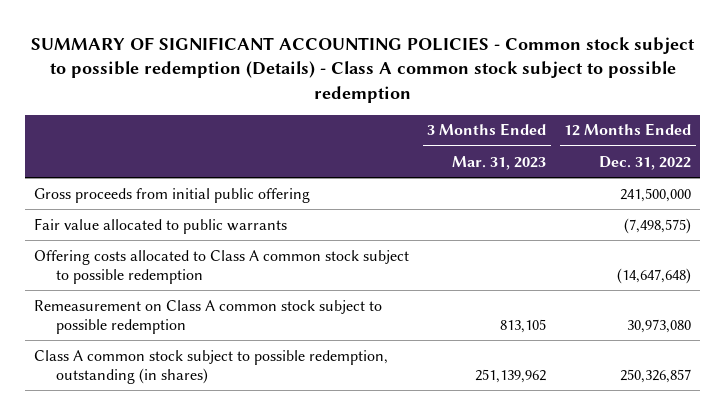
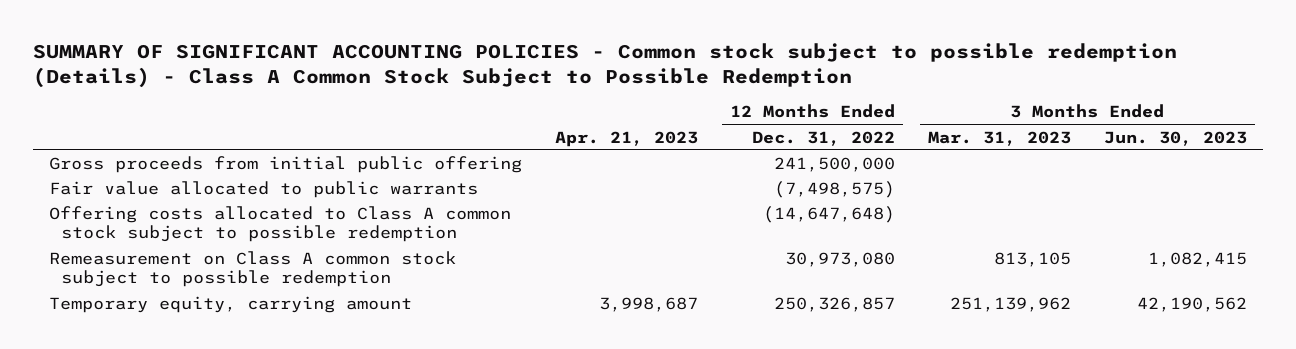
[30,36,695,103] SUMMARY OF SIGNIFICANT ACCOUNTING POLICIES - Common stock subject to possible redemption (Details) - Class A common stock subject to possible redemption -> [32,42,1177,88] SUMMARY OF SIGNIFICANT ACCOUNTING POLICIES - Common stock subject to possible redemption (Details) - Class A Common Stock Subject to Possible Redemption
none -> [554,130,698,147] Apr. 21, 2023
none -> [1103,130,1247,146] Jun. 30, 2023
[34,349,389,384] Class A common stock subject to possible redemption, outstanding (in shares) -> [48,296,412,314] Temporary equity, carrying amount

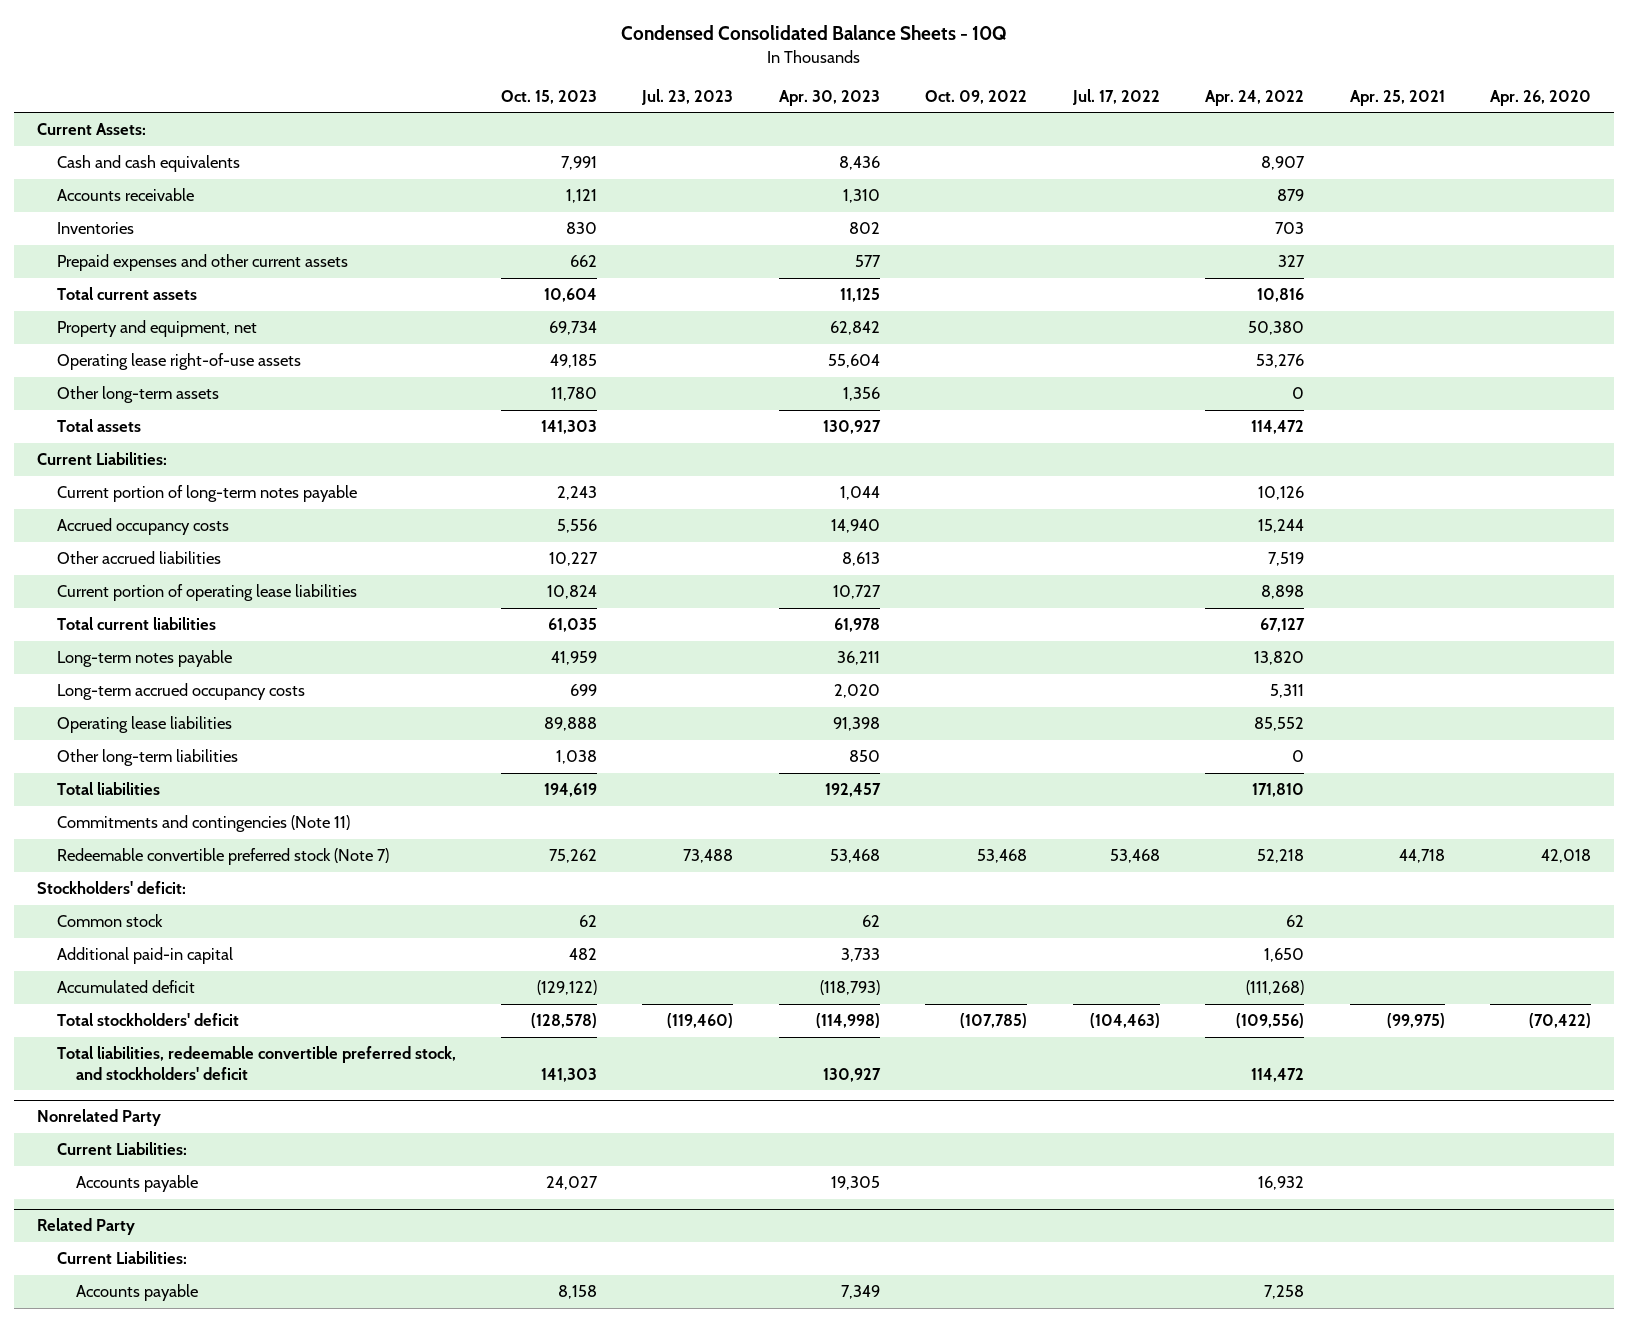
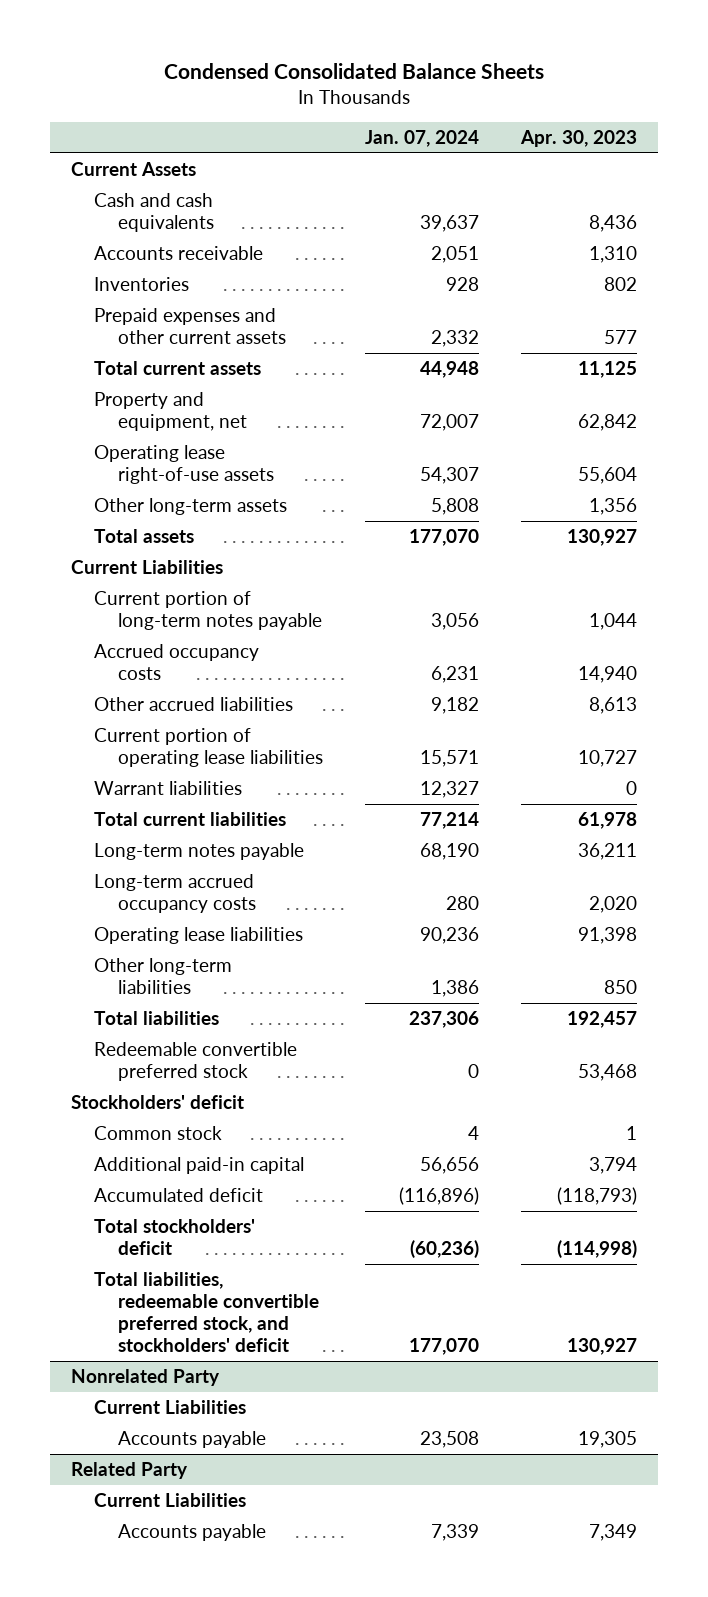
[621,25,1007,41] Condensed Consolidated Balance Sheets - 10Q -> [164,62,545,79] Condensed Consolidated Balance Sheets
[500,89,597,104] Oct. 15, 2023 -> none
[641,88,734,105] Jul. 23, 2023 -> none
[925,89,1028,104] Oct. 09, 2022 -> none
[1071,88,1160,105] Jul. 17, 2022 -> none
[1205,89,1305,106] Apr. 24, 2022 -> none
[1349,89,1445,106] Apr. 25, 2021 -> none
[1490,89,1592,106] Apr. 26, 2020 -> none
none -> [365,130,480,148] Jan. 07, 2024
[36,123,146,136] Current Assets: -> [71,161,197,176] Current Assets
[36,452,167,466] Current Liabilities: -> [71,559,224,574] Current Liabilities
none -> [94,780,243,795] Warrant liabilities
[56,815,350,833] Commitments and contingencies (Note 11) -> none
[56,848,389,866] Redeemable convertible preferred stock (Note 7) -> [94,1041,298,1081] Redeemable convertible preferred stock
[36,881,186,895] Stockholders' deficit: -> [71,1094,245,1109] Stockholders' deficit
[861,915,880,928] 62 -> [626,1125,638,1140] 1
[840,948,880,963] 3,733 -> [589,1156,638,1174] 3,794
[56,1142,187,1156] Current Liabilities: -> [94,1399,247,1414] Current Liabilities
[56,1251,187,1265] Current Liabilities: -> [94,1492,247,1507] Current Liabilities

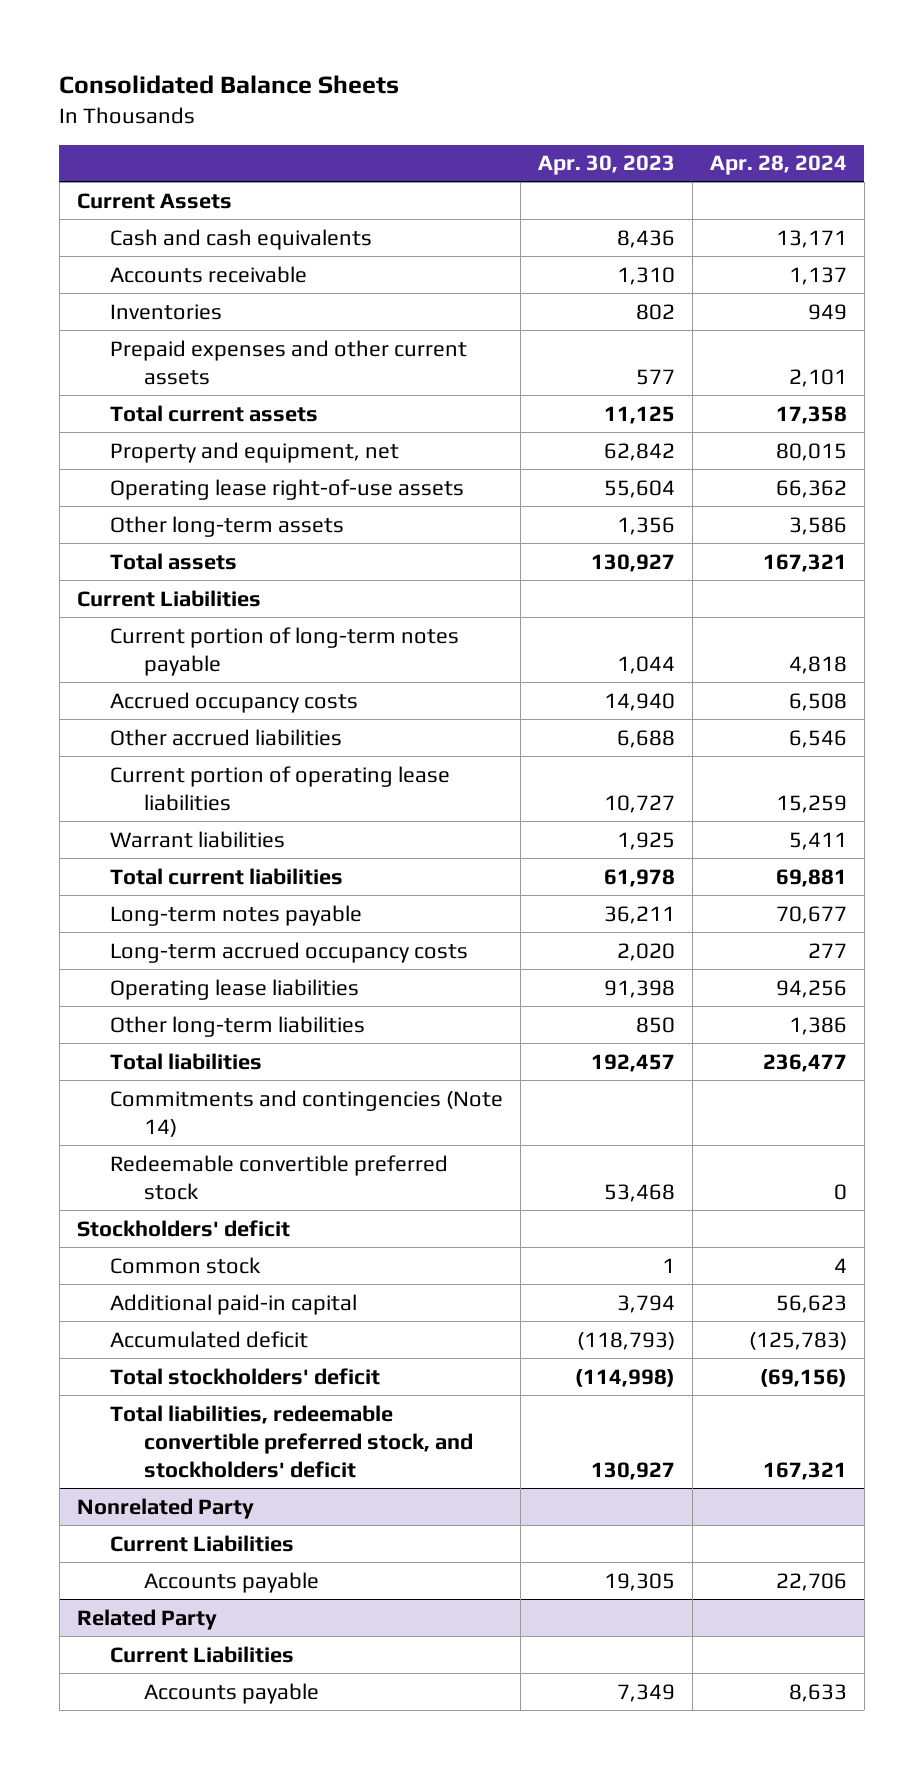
[164,62,545,79] Condensed Consolidated Balance Sheets -> [59,75,400,95] Consolidated Balance Sheets
[365,130,480,148] Jan. 07, 2024 -> none
none -> [710,155,848,176] Apr. 28, 2024
[589,696,638,714] 8,613 -> [617,729,676,748] 6,688
[626,780,638,795] 0 -> [617,831,676,850] 1,925
none -> [110,1089,504,1137] Commitments and contingencies (Note 14)

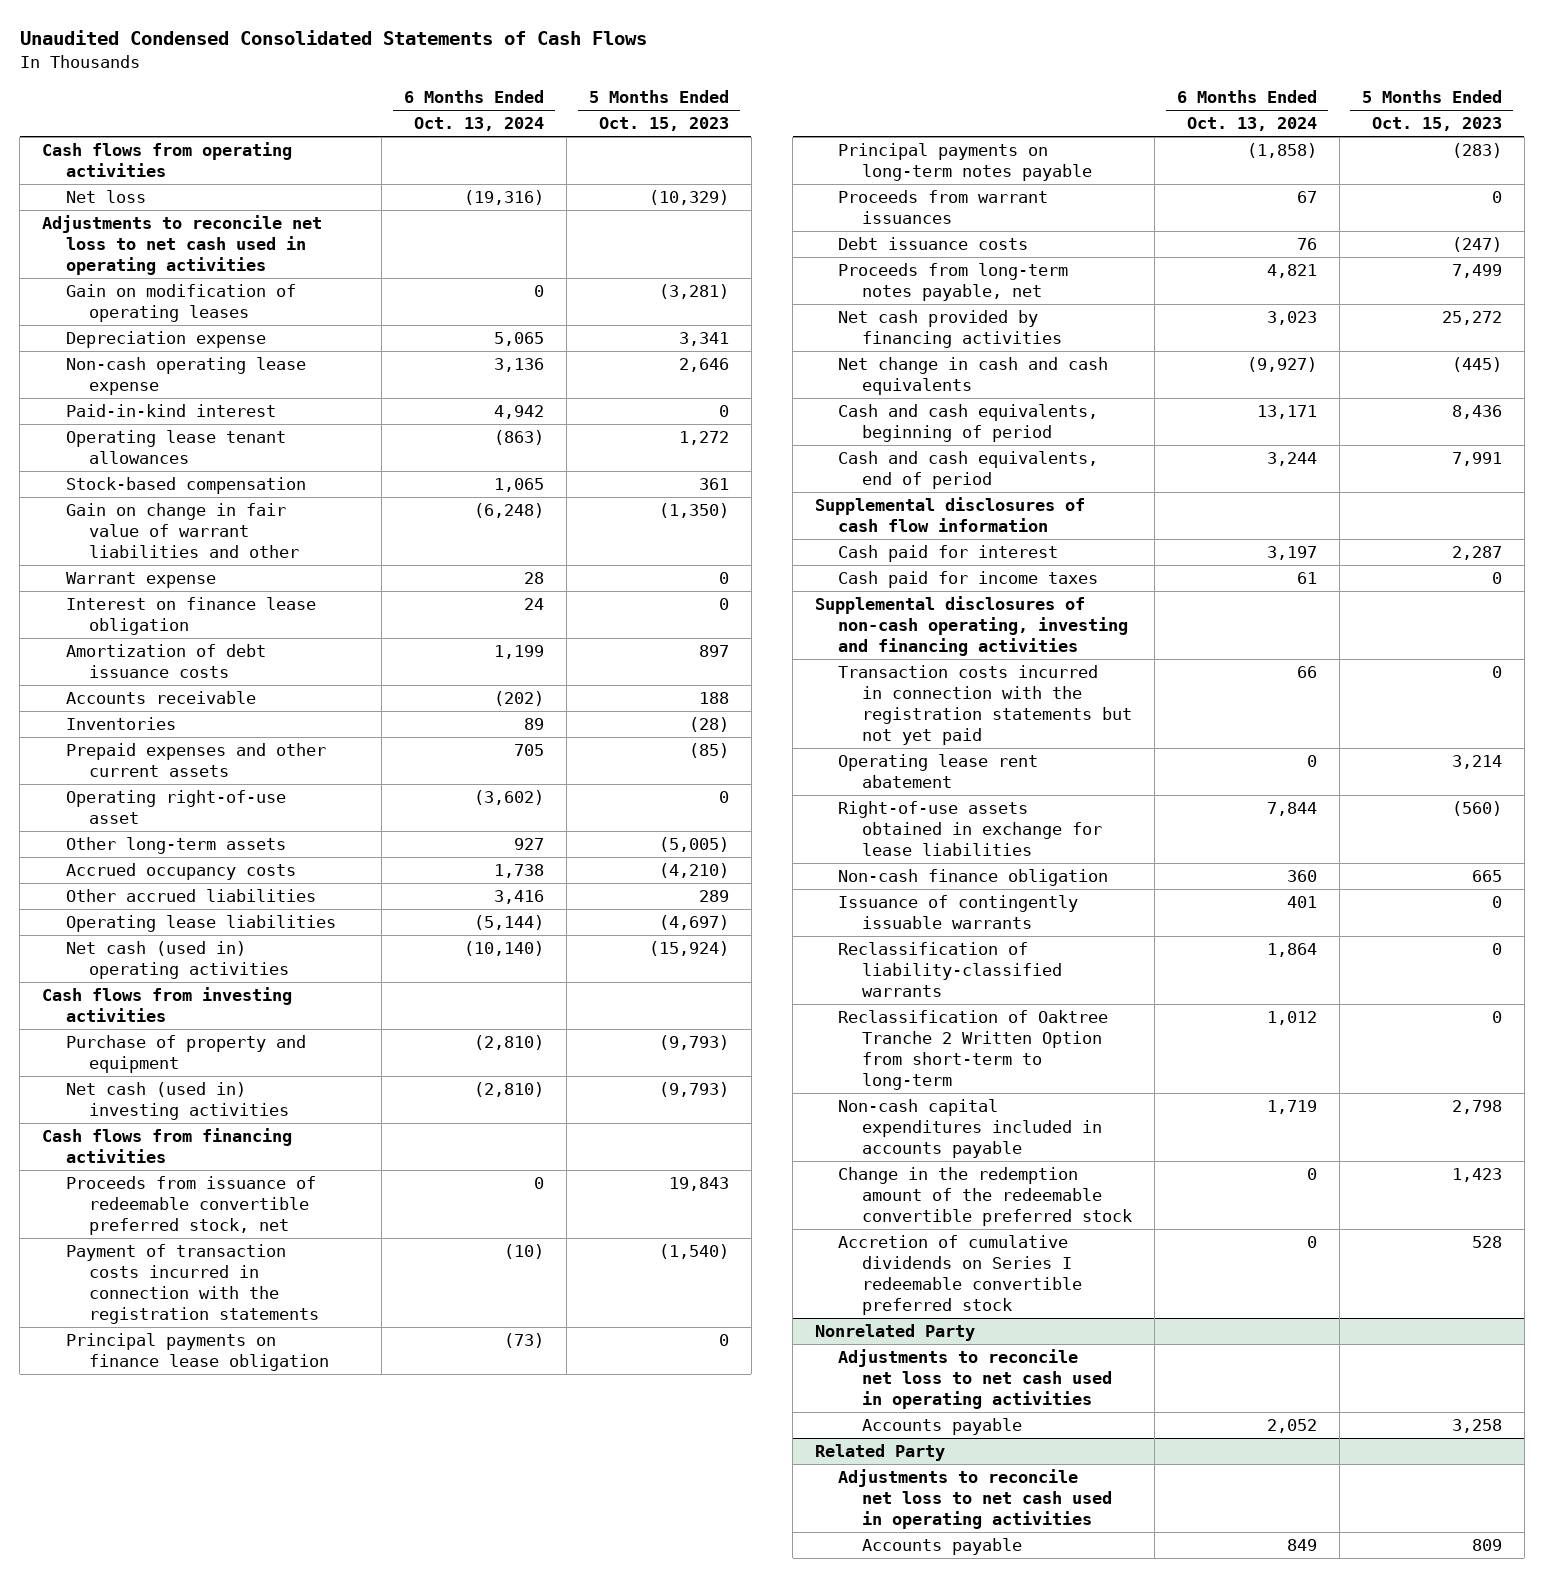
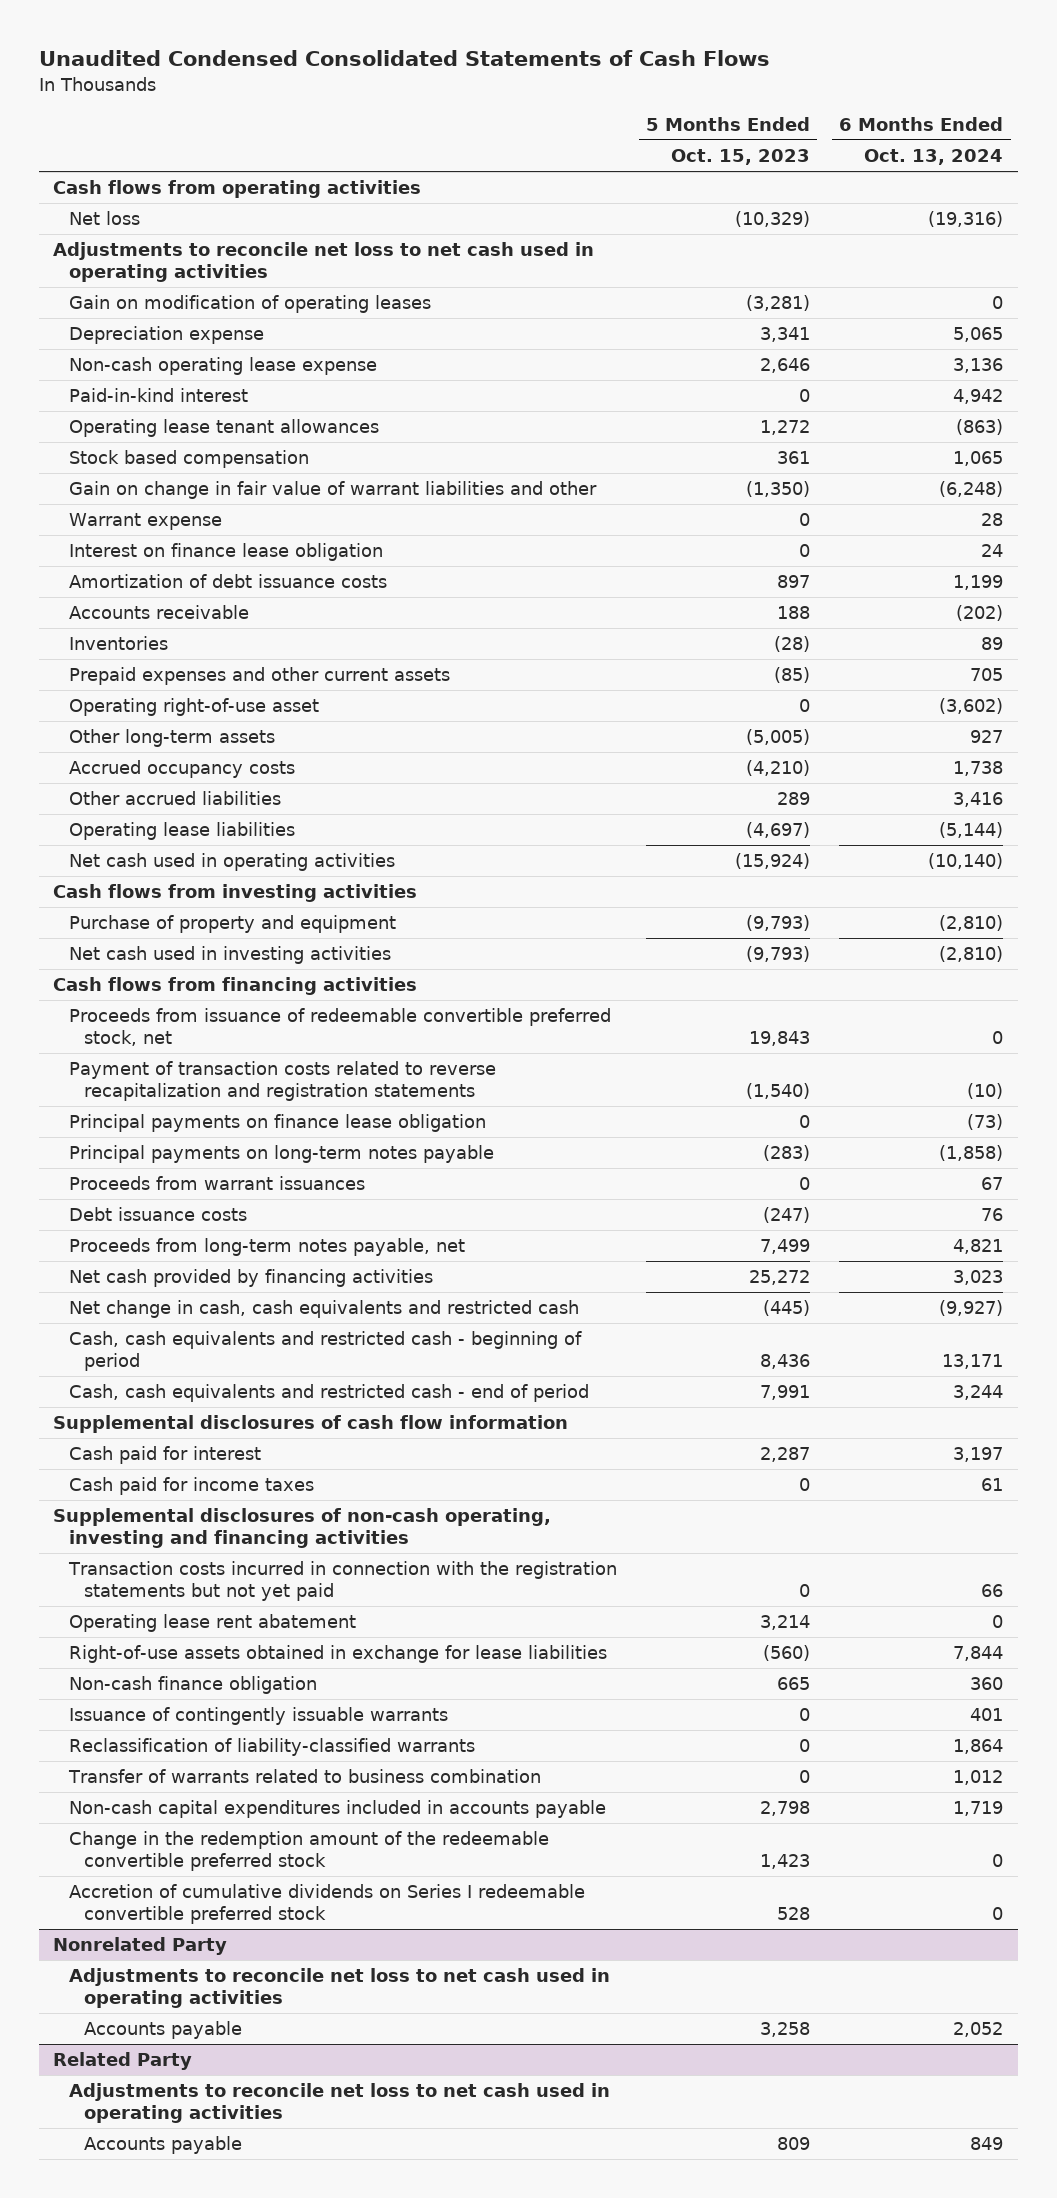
[65,477,306,495] Stock-based compensation -> [68,450,309,469] Stock based compensation
[65,941,290,980] Net cash (used in) operating activities -> [68,853,395,872] Net cash used in operating activities
[65,1082,290,1121] Net cash (used in) investing activities -> [68,946,391,965] Net cash used in investing activities
[65,1244,320,1325] Payment of transaction costs incurred in connection with the registration statements -> [68,1061,496,1102] Payment of transaction costs related to reverse recapitalization and registration statements
[838,357,1109,396] Net change in cash and cash equivalents -> [68,1300,579,1319] Net change in cash, cash equivalents and restricted cash
[838,404,1099,443] Cash and cash equivalents, beginning of period -> [68,1331,582,1372] Cash, cash equivalents and restricted cash - beginning of period
[838,451,1099,490] Cash and cash equivalents, end of period -> [68,1384,589,1403] Cash, cash equivalents and restricted cash - end of period
[838,1010,1109,1091] Reclassification of Oaktree Tranche 2 Written Option from short-term to long-term -> [67,1769,541,1784] Transfer of warrants related to business combination

